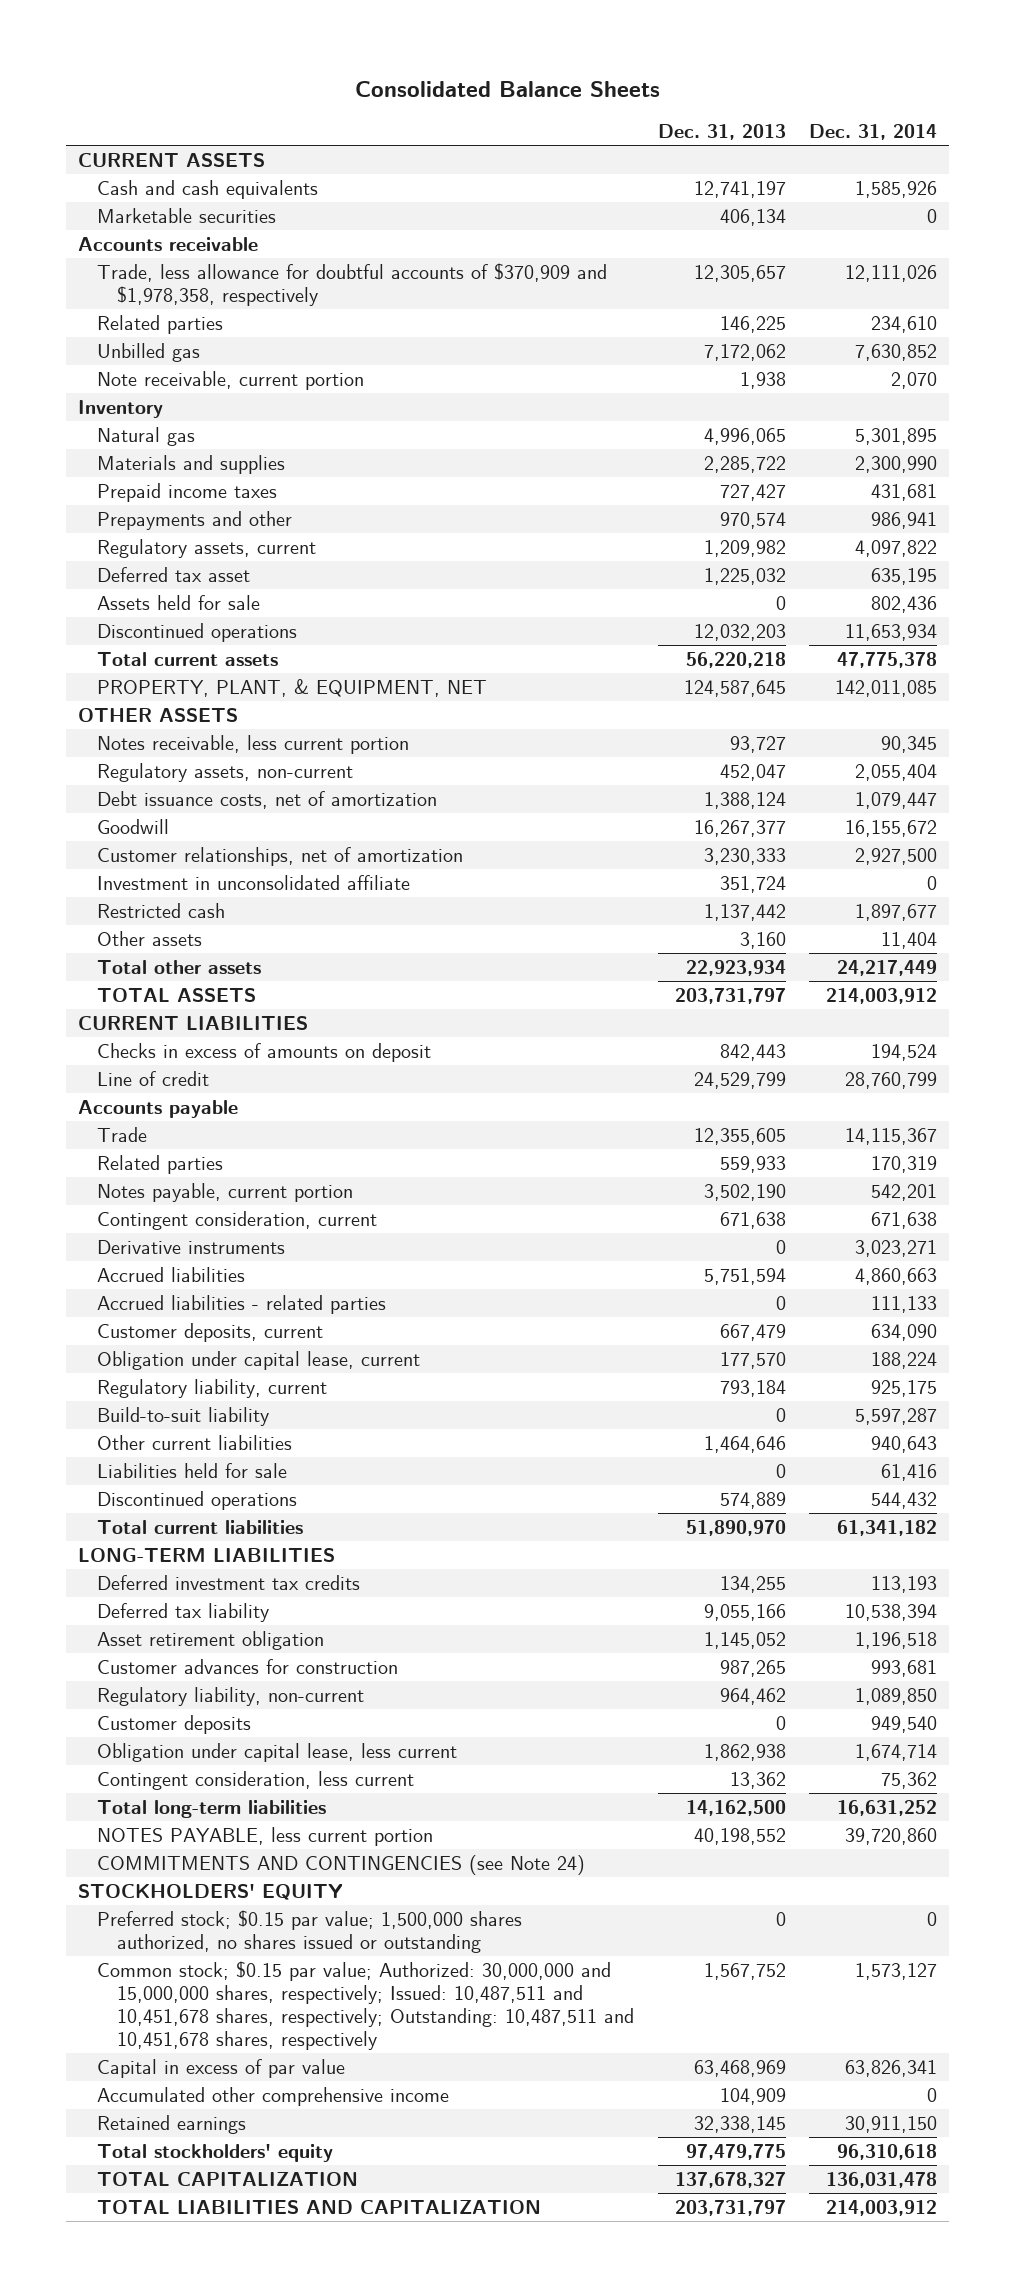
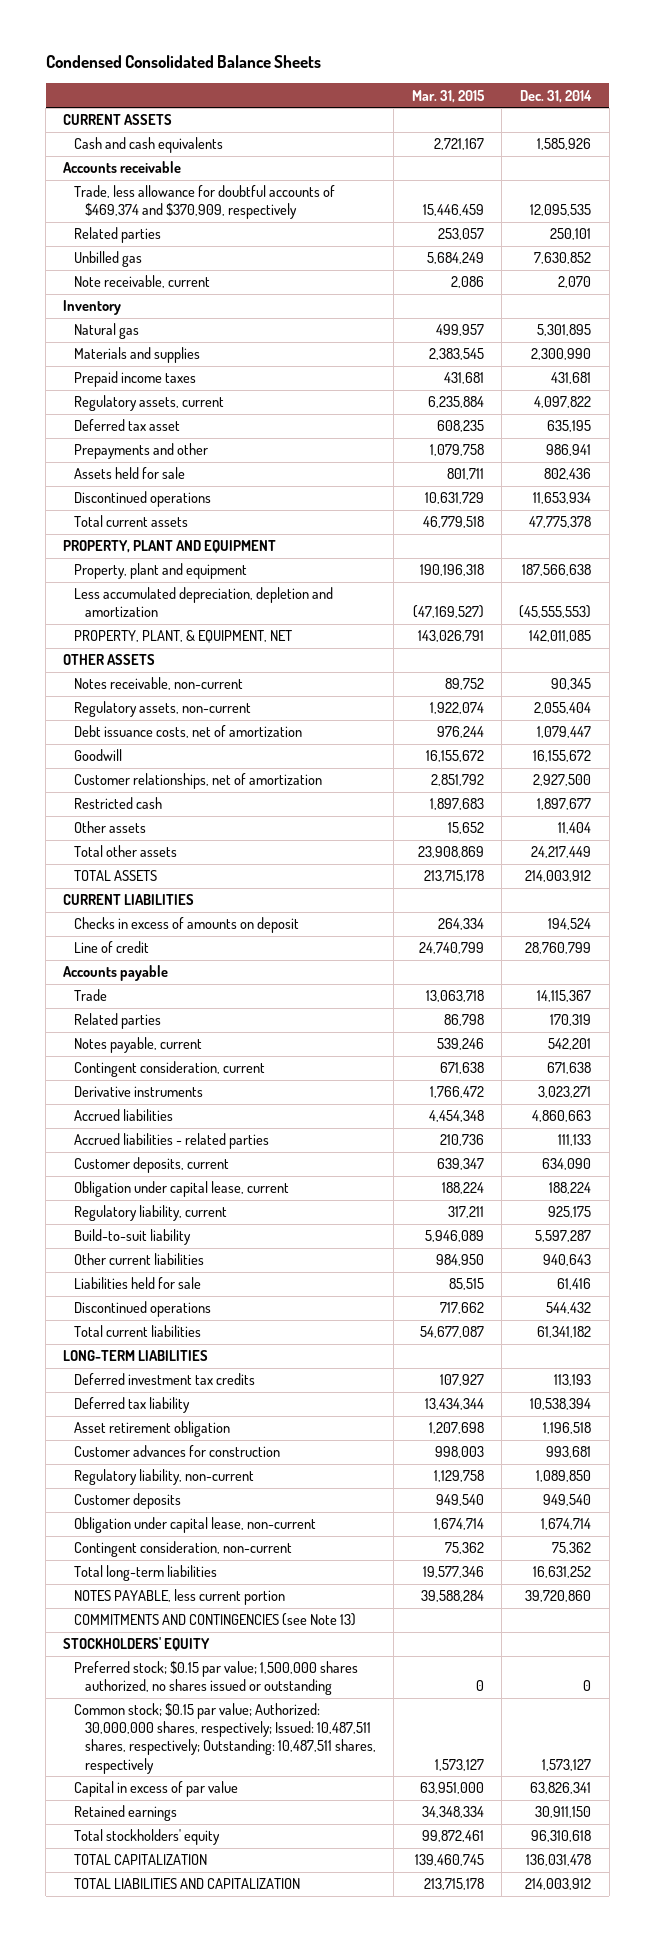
[354,80,660,97] Consolidated Balance Sheets -> [45,55,321,69] Condensed Consolidated Balance Sheets
[657,123,786,140] Dec. 31, 2013 -> none
none -> [411,89,485,103] Mar. 31, 2015
[97,208,277,224] Marketable securities -> none
[97,263,608,307] Trade, less allowance for doubtful accounts of $370,909 and $1,978,358, respectively -> [74,185,336,220] Trade, less allowance for doubtful accounts of $469,374 and $370,909, respectively
[845,265,938,283] 12,111,026 -> [530,204,592,217] 12,095,535
[871,316,938,334] 234,610 -> [550,228,592,241] 250,101
[97,371,365,391] Note receivable, current portion -> [74,275,211,289] Note receivable, current
[97,511,293,531] Prepayments and other -> [74,443,209,460] Prepayments and other
none -> [63,540,277,554] PROPERTY, PLANT AND EQUIPMENT
none -> [74,563,248,580] Property, plant and equipment
none -> [74,587,334,618] Less accumulated depreciation, depletion and amortization
[97,735,410,755] Notes receivable, less current portion -> [74,677,244,691] Notes receivable, non-current
[97,875,411,891] Investment in unconsolidated affiliate -> none
[97,1183,354,1203] Notes payable, current portion -> [74,1037,203,1054] Notes payable, current
[97,1743,458,1763] Obligation under capital lease, less current -> [74,1517,317,1534] Obligation under capital lease, non-current
[97,1771,415,1791] Contingent consideration, less current -> [74,1541,293,1558] Contingent consideration, non-current
[97,1855,586,1876] COMMITMENTS AND CONTINGENCIES (see Note 24) -> [74,1613,357,1627] COMMITMENTS AND CONTINGENCIES (see Note 13)
[97,1961,634,2051] Common stock; $0.15 par value; Authorized: 30,000,000 and 15,000,000 shares, respectively; Issued: 10,487,511 and 10,451,678 shares, respectively; Outstanding: 10,487,511 and 10,451,678 shares, respectively -> [74,1703,376,1774] Common stock; $0.15 par value; Authorized: 30,000,000 shares, respectively; Issued: 10,487,511 shares, respectively; Outstanding: 10,487,511 shares, respectively
[97,2087,450,2107] Accumulated other comprehensive income -> none

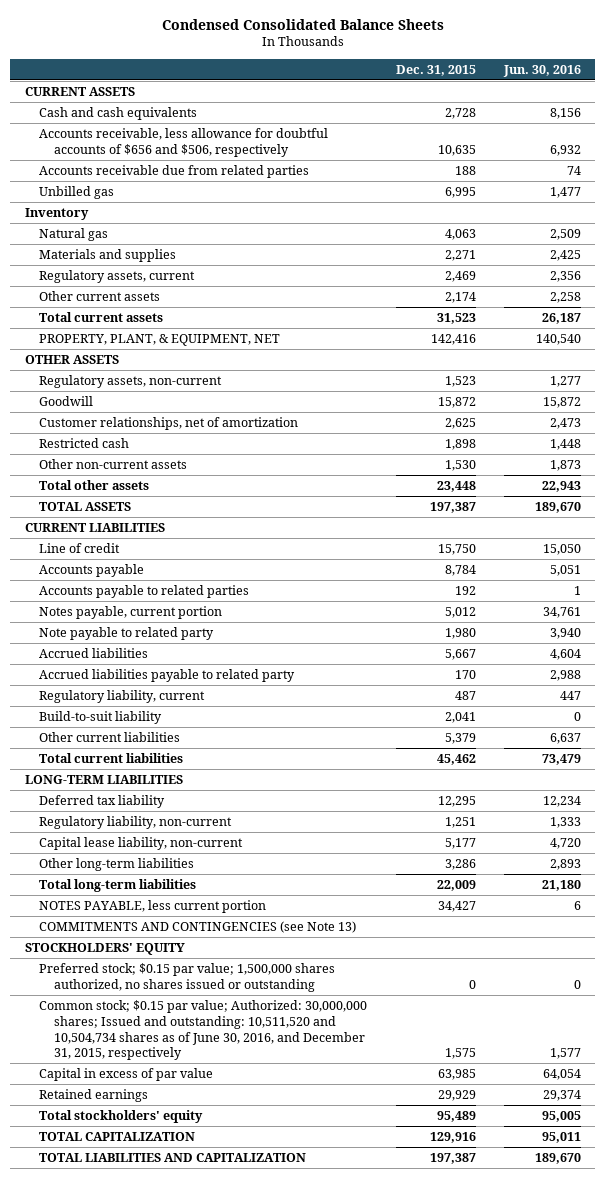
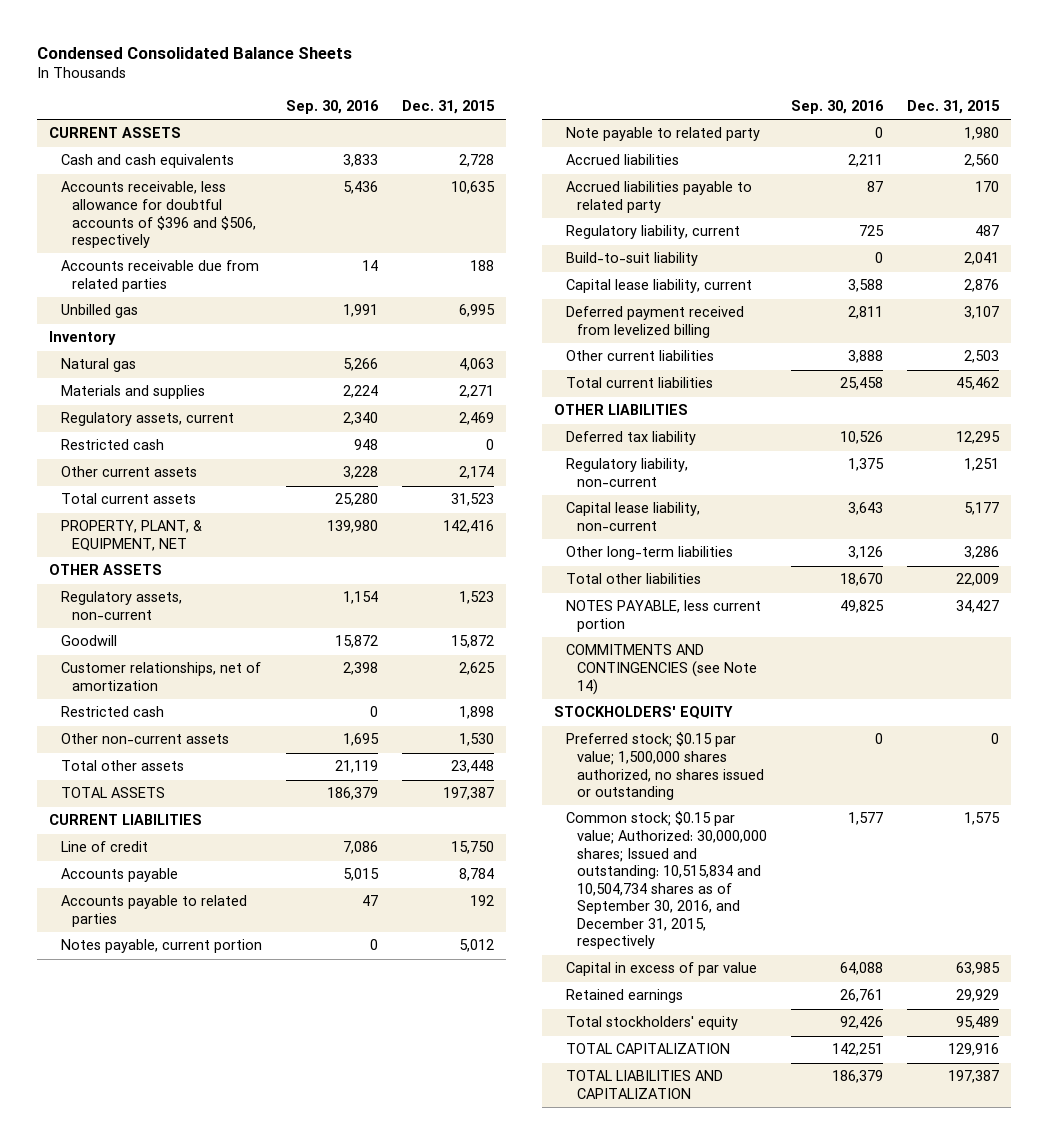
[503,64,582,77] Jun. 30, 2016 -> none
none -> [286,99,380,114] Sep. 30, 2016
[39,128,329,157] Accounts receivable, less allowance for doubtful accounts of $656 and $506, respectively -> [60,181,257,249] Accounts receivable, less allowance for doubtful accounts of $396 and $506, respectively
none -> [60,439,164,451] Restricted cash
[444,649,476,661] 5,667 -> [964,154,1000,168] 2,560
none -> [565,279,752,294] Capital lease liability, current
none -> [565,306,744,338] Deferred payment received from levelized billing
[444,733,476,745] 5,379 -> [964,350,1000,364] 2,503
[24,775,183,785] LONG-TERM LIABILITIES -> [554,404,689,416] OTHER LIABILITIES
[39,879,197,893] Total long-term liabilities -> [565,573,701,585] Total other liabilities
[39,921,357,934] COMMITMENTS AND CONTINGENCIES (see Note 13) -> [565,644,758,695] COMMITMENTS AND CONTINGENCIES (see Note 14)
[39,1000,368,1061] Common stock; $0.15 par value; Authorized: 30,000,000 shares; Issued and outstanding: 10,511,520 and 10,504,734 shares as of June 30, 2016, and December 31, 2015, respectively -> [565,811,768,950] Common stock; $0.15 par value; Authorized: 30,000,000 shares; Issued and outstanding: 10,515,834 and 10,504,734 shares as of September 30, 2016, and December 31, 2015, respectively

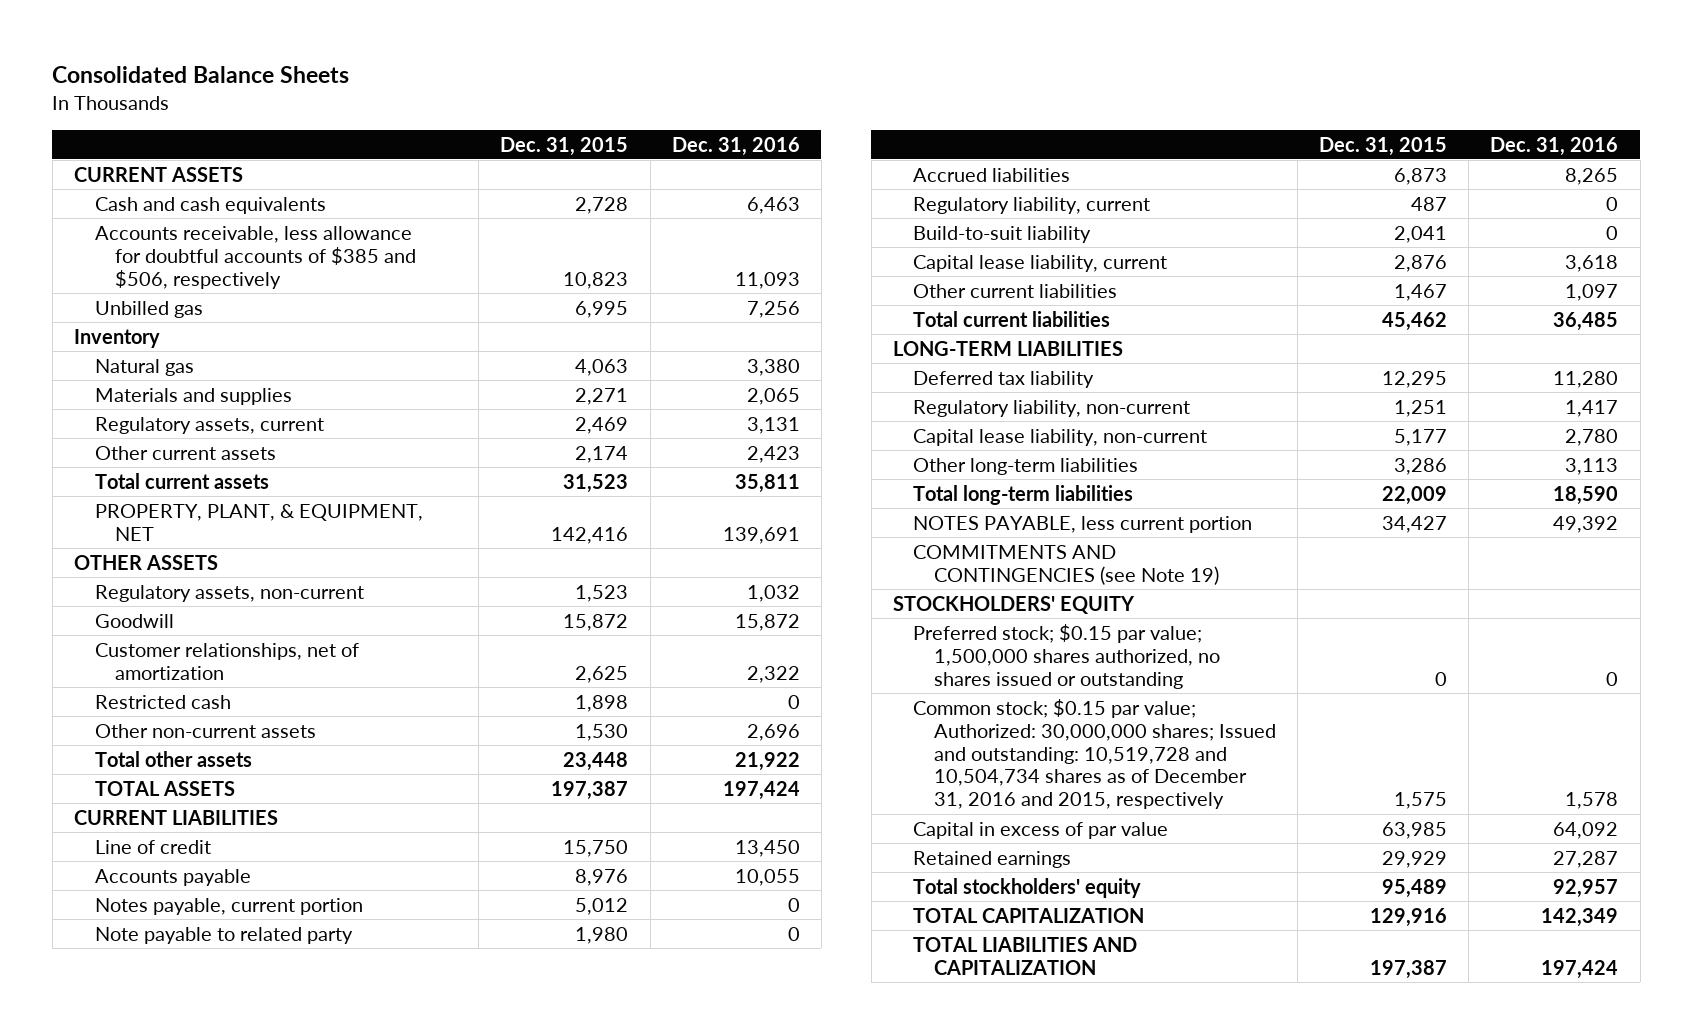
[36,46,352,59] Condensed Consolidated Balance Sheets -> [52,66,350,84] Consolidated Balance Sheets
[286,99,380,114] Sep. 30, 2016 -> none
none -> [671,136,800,156] Dec. 31, 2016
[60,260,259,292] Accounts receivable due from related parties -> none
[60,181,257,249] Accounts receivable, less allowance for doubtful accounts of $396 and $506, respectively -> [94,225,417,289] Accounts receivable, less allowance for doubtful accounts of $385 and $506, respectively
[451,181,496,195] 10,635 -> [563,271,629,289] 10,823
[60,439,164,451] Restricted cash -> none
[60,895,247,927] Accounts payable to related parties -> none
[459,868,495,882] 8,784 -> [575,868,629,886] 8,976
[565,181,752,213] Accrued liabilities payable to related party -> none
[964,154,1000,168] 2,560 -> [1394,167,1448,185] 6,873
[565,306,744,338] Deferred payment received from levelized billing -> none
[964,350,1000,364] 2,503 -> [1394,283,1448,301] 1,467
[554,404,689,416] OTHER LIABILITIES -> [892,340,1123,356] LONG-TERM LIABILITIES
[565,573,701,585] Total other liabilities -> [913,484,1134,505] Total long-term liabilities
[565,644,758,695] COMMITMENTS AND CONTINGENCIES (see Note 14) -> [913,544,1219,585] COMMITMENTS AND CONTINGENCIES (see Note 19)
[565,811,768,950] Common stock; $0.15 par value; Authorized: 30,000,000 shares; Issued and outstanding: 10,515,834 and 10,504,734 shares as of September 30, 2016, and December 31, 2015, respectively -> [913,698,1276,810] Common stock; $0.15 par value; Authorized: 30,000,000 shares; Issued and outstanding: 10,519,728 and 10,504,734 shares as of December 31, 2016 and 2015, respectively

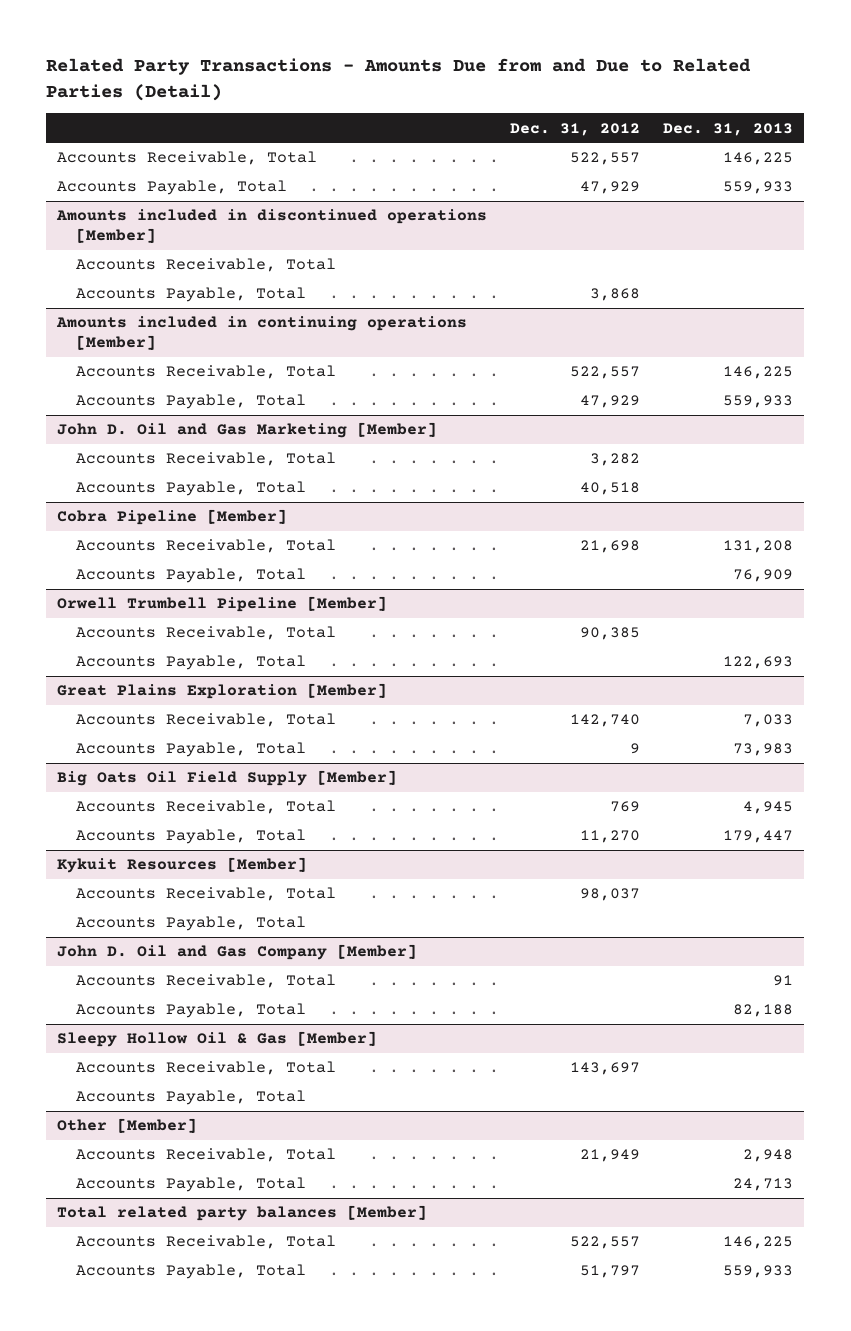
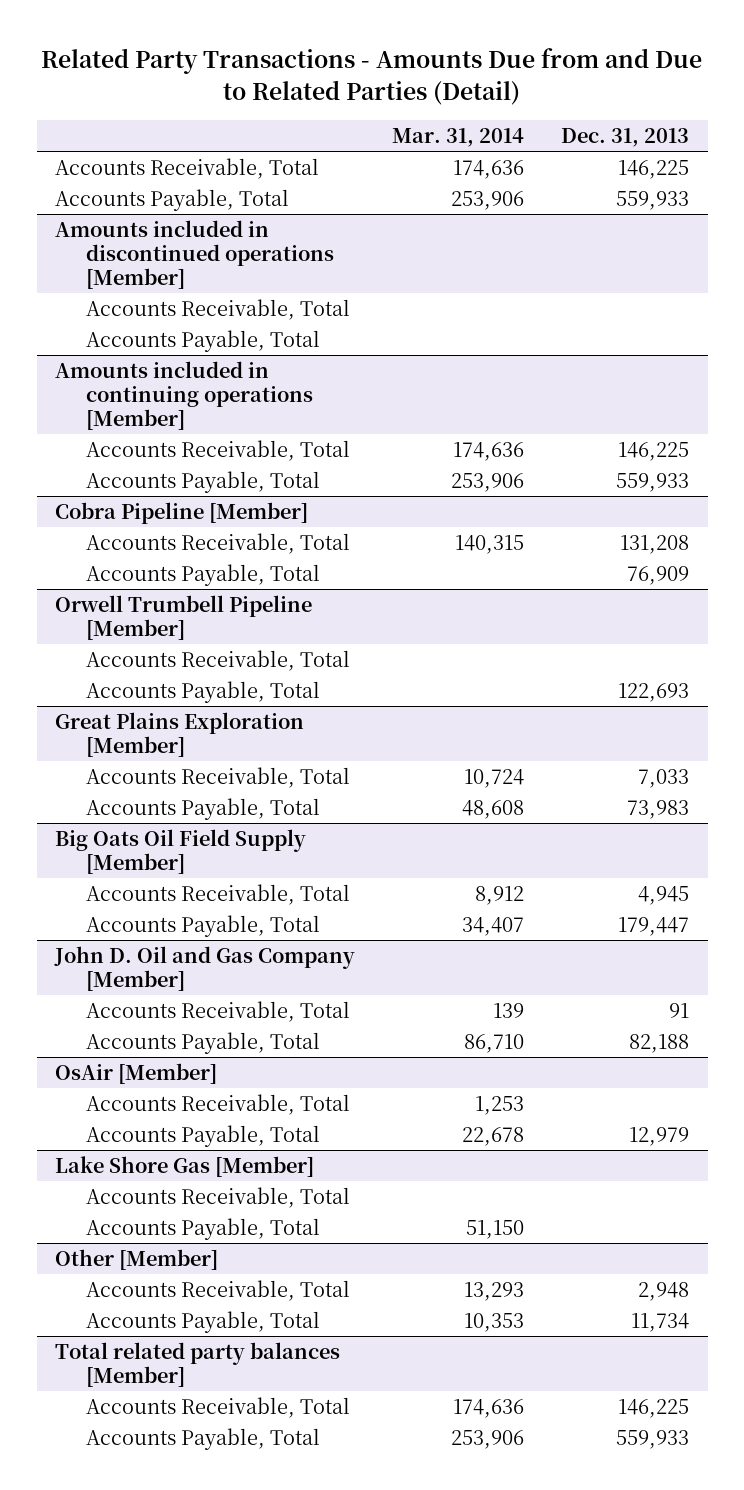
[510,122,641,136] Dec. 31, 2012 -> none
none -> [392,127,525,147] Mar. 31, 2014
[57,422,438,439] John D. Oil and Gas Marketing [Member] -> none
[75,452,336,467] Accounts Receivable, Total -> none
[75,481,306,497] Accounts Payable, Total -> none
[57,857,308,874] Kykuit Resources [Member] -> none
[75,887,336,902] Accounts Receivable, Total -> none
[75,916,306,932] Accounts Payable, Total -> none
[57,1031,378,1048] Sleepy Hollow Oil & Gas [Member] -> none
none -> [55,1062,218,1084] OsAir [Member]
none -> [86,1124,321,1147] Accounts Payable, Total
none -> [55,1155,315,1177] Lake Shore Gas [Member]
none -> [86,1186,351,1208] Accounts Receivable, Total
[733,1178,794,1192] 24,713 -> [631,1312,690,1332] 11,734

